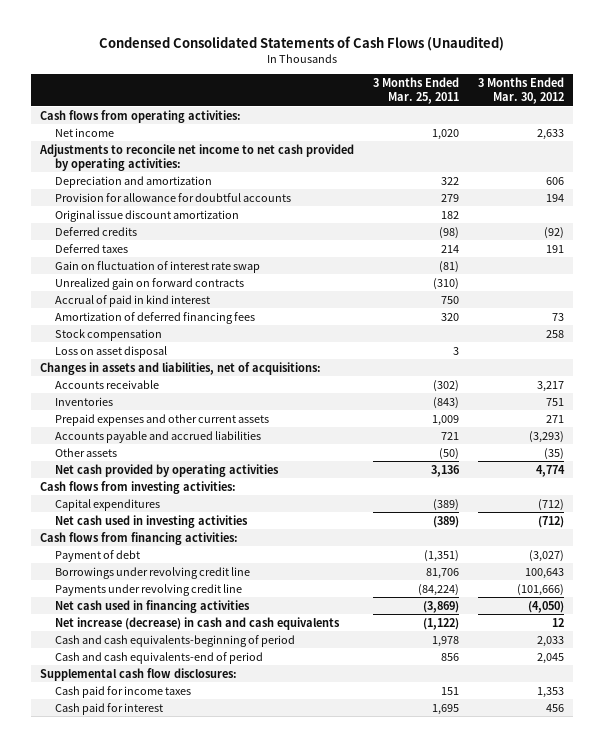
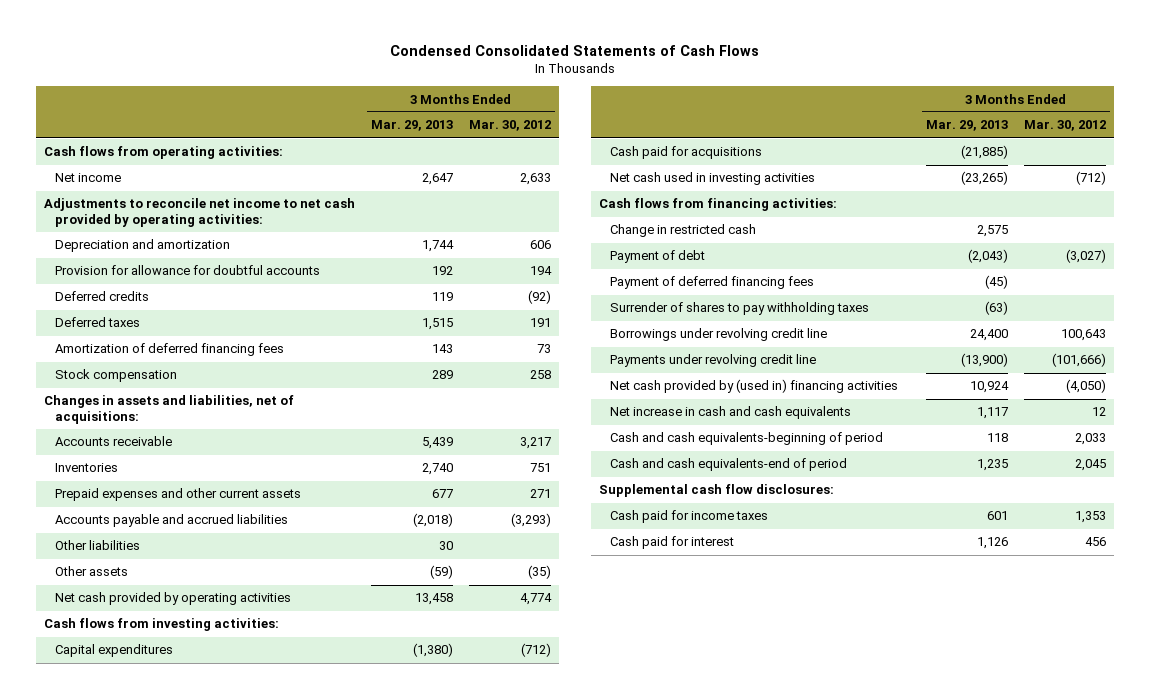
[98,36,504,52] Condensed Consolidated Statements of Cash Flows (Unaudited) -> [390,45,760,57] Condensed Consolidated Statements of Cash Flows
[372,77,459,105] 3 Months Ended Mar. 25, 2011 -> none
none -> [371,120,454,132] Mar. 29, 2013
[54,209,239,222] Original issue discount amortization -> none
[54,260,260,273] Gain on fluctuation of interest rate swap -> none
[54,277,244,290] Unrealized gain on forward contracts -> none
[54,294,210,307] Accrual of paid in kind interest -> none
[54,345,167,358] Loss on asset disposal -> none
none -> [54,540,140,551] Other liabilities
none -> [609,146,762,160] Cash paid for acquisitions
none -> [609,224,756,238] Change in restricted cash
none -> [609,276,814,290] Payment of deferred financing fees
none -> [609,302,869,316] Surrender of shares to pay withholding taxes
[54,599,250,613] Net cash used in financing activities -> [609,379,898,394] Net cash provided by (used in) financing activities
[54,616,340,630] Net increase (decrease) in cash and cash equivalents -> [609,406,851,420] Net increase in cash and cash equivalents

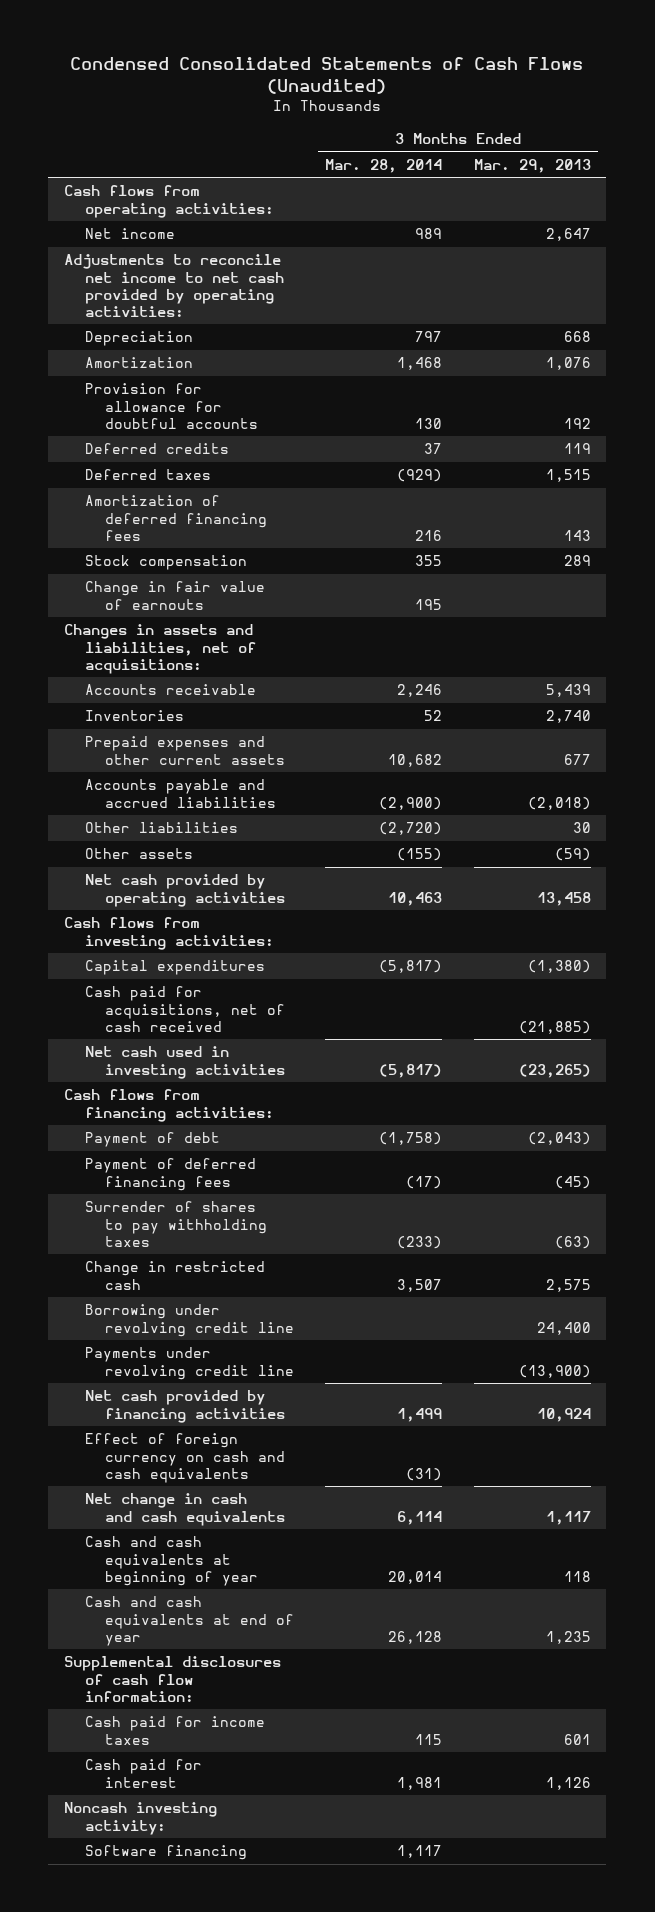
[390,45,760,57] Condensed Consolidated Statements of Cash Flows -> [70,57,584,95] Condensed Consolidated Statements of Cash Flows (Unaudited)
[469,120,552,132] Mar. 30, 2012 -> none
none -> [325,158,443,173] Mar. 28, 2014
[54,239,230,253] Depreciation and amortization -> none
none -> [84,331,193,347] Depreciation
none -> [84,357,193,369] Amortization
none -> [84,581,265,610] Change in fair value of earnouts
[609,146,762,160] Cash paid for acquisitions -> [84,986,286,1032] Cash paid for acquisitions, net of cash received
[609,224,756,238] Change in restricted cash -> [84,1261,265,1290] Change in restricted cash
[609,328,827,342] Borrowings under revolving credit line -> [84,1304,295,1337] Borrowing under revolving credit line
[609,379,898,394] Net cash provided by (used in) financing activities -> [84,1390,286,1423] Net cash provided by financing activities
none -> [84,1433,286,1483] Effect of foreign currency on cash and cash equivalents
[609,406,851,420] Net increase in cash and cash equivalents -> [84,1493,286,1526] Net change in cash and cash equivalents
[609,432,883,446] Cash and cash equivalents-beginning of period -> [84,1536,259,1586] Cash and cash equivalents at beginning of year
[609,458,847,472] Cash and cash equivalents-end of period -> [84,1596,295,1646] Cash and cash equivalents at end of year
[599,484,835,498] Supplemental cash flow disclosures: -> [63,1656,281,1702] Supplemental disclosures of cash flow information:
none -> [63,1802,217,1835] Noncash investing activity:
none -> [84,1845,247,1861] Software financing

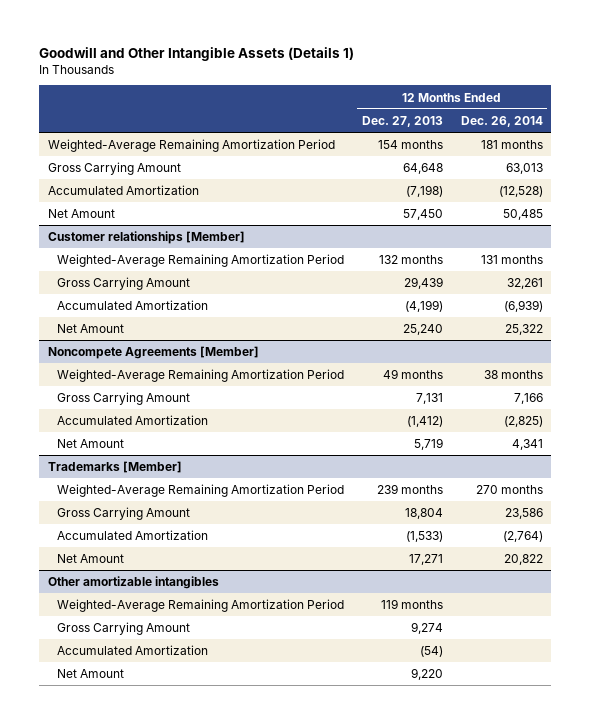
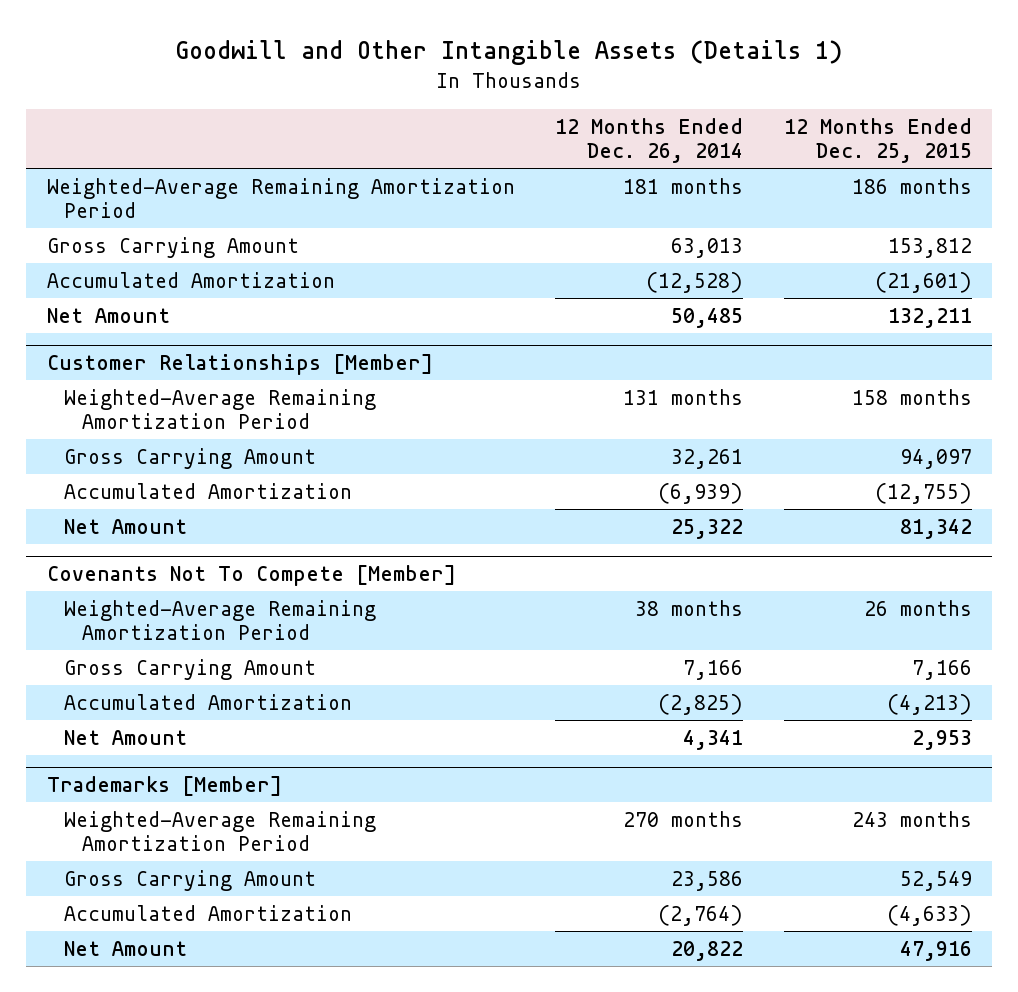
[361,115,443,127] Dec. 27, 2013 -> none
none -> [783,117,972,164] 12 Months Ended Dec. 25, 2015
[48,231,246,245] Customer relationships [Member] -> [46,353,433,375] Customer Relationships [Member]
[48,346,260,360] Noncompete Agreements [Member] -> [46,564,456,586] Covenants Not To Compete [Member]
[48,576,220,590] Other amortizable intangibles -> none
[57,599,345,613] Weighted-Average Remaining Amortization Period -> none
[57,622,191,636] Gross Carrying Amount -> none
[57,645,209,656] Accumulated Amortization -> none
[57,669,125,679] Net Amount -> none

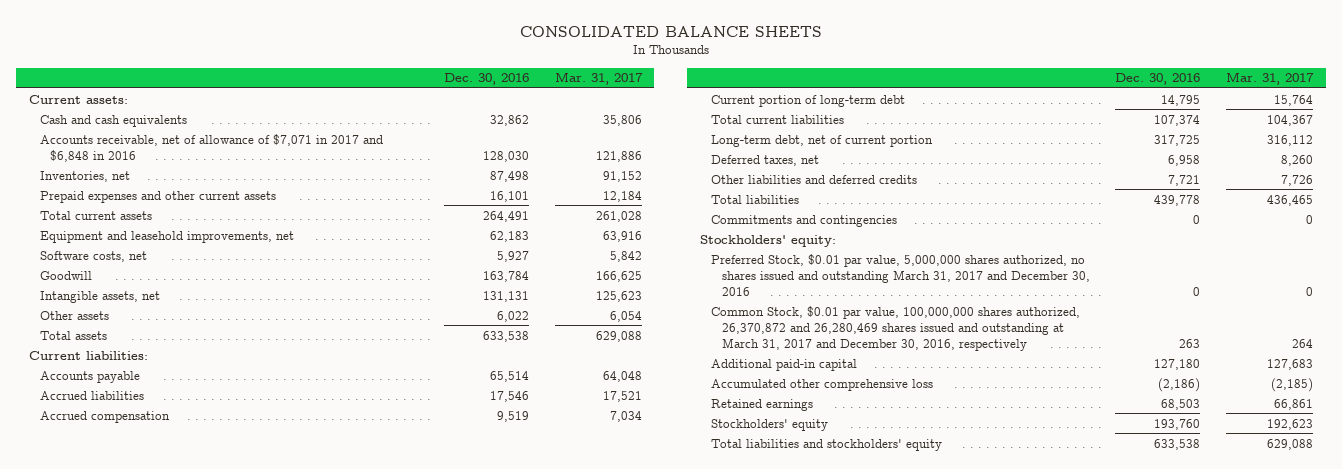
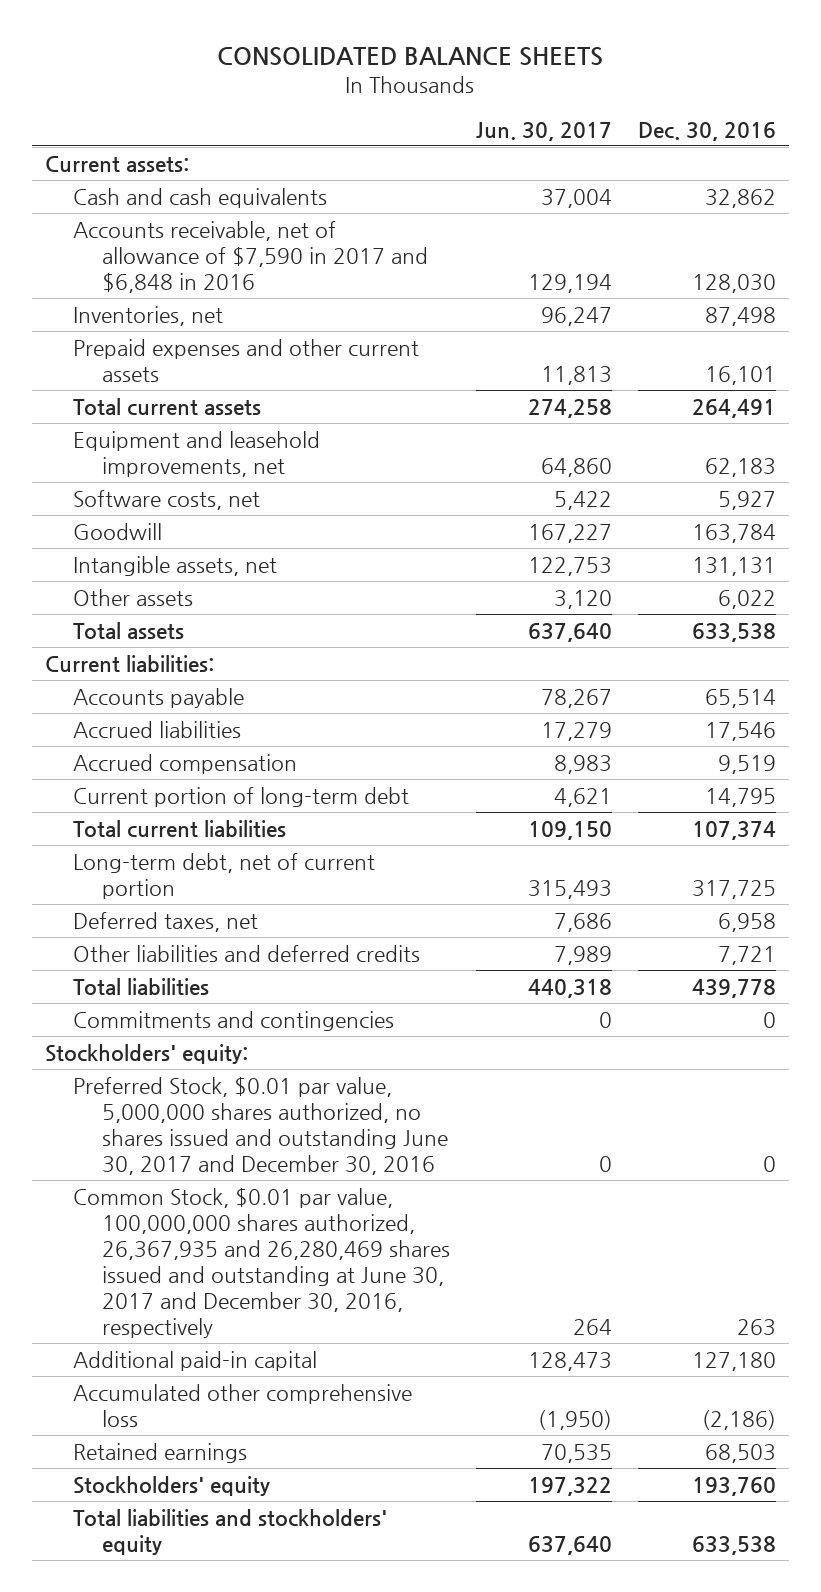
[554,72,643,86] Mar. 31, 2017 -> none
none -> [475,121,612,141] Jun. 30, 2017
[39,133,383,162] Accounts receivable, net of allowance of $7,071 in 2017 and $6,848 in 2016 -> [73,220,428,293] Accounts receivable, net of allowance of $7,590 in 2017 and $6,848 in 2016
[710,253,1090,296] Preferred Stock, $0.01 par value, 5,000,000 shares authorized, no shares issued and outstanding March 31, 2017 and December 30, 2016 -> [73,1076,448,1175] Preferred Stock, $0.01 par value, 5,000,000 shares authorized, no shares issued and outstanding June 30, 2017 and December 30, 2016
[710,305,1080,351] Common Stock, $0.01 par value, 100,000,000 shares authorized, 26,370,872 and 26,280,469 shares issued and outstanding at March 31, 2017 and December 30, 2016, respectively -> [73,1187,450,1338] Common Stock, $0.01 par value, 100,000,000 shares authorized, 26,367,935 and 26,280,469 shares issued and outstanding at June 30, 2017 and December 30, 2016, respectively

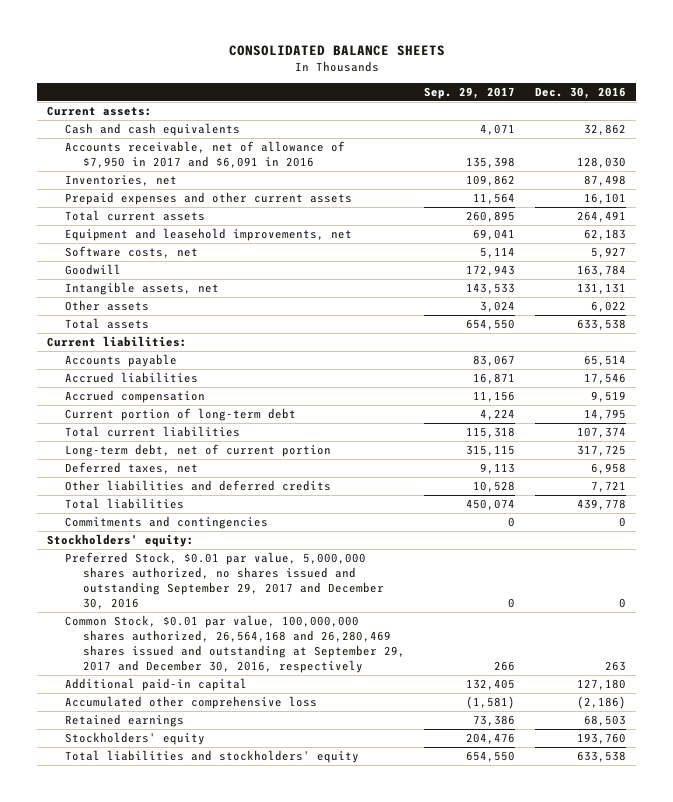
[475,121,612,141] Jun. 30, 2017 -> none
none -> [424,86,516,99] Sep. 29, 2017
[73,220,428,293] Accounts receivable, net of allowance of $7,590 in 2017 and $6,848 in 2016 -> [64,141,345,169] Accounts receivable, net of allowance of $7,950 in 2017 and $6,091 in 2016
[73,1076,448,1175] Preferred Stock, $0.01 par value, 5,000,000 shares authorized, no shares issued and outstanding June 30, 2017 and December 30, 2016 -> [64,552,384,609] Preferred Stock, $0.01 par value, 5,000,000 shares authorized, no shares issued and outstanding September 29, 2017 and December 30, 2016
[73,1187,450,1338] Common Stock, $0.01 par value, 100,000,000 shares authorized, 26,367,935 and 26,280,469 shares issued and outstanding at June 30, 2017 and December 30, 2016, respectively -> [64,615,405,673] Common Stock, $0.01 par value, 100,000,000 shares authorized, 26,564,168 and 26,280,469 shares issued and outstanding at September 29, 2017 and December 30, 2016, respectively

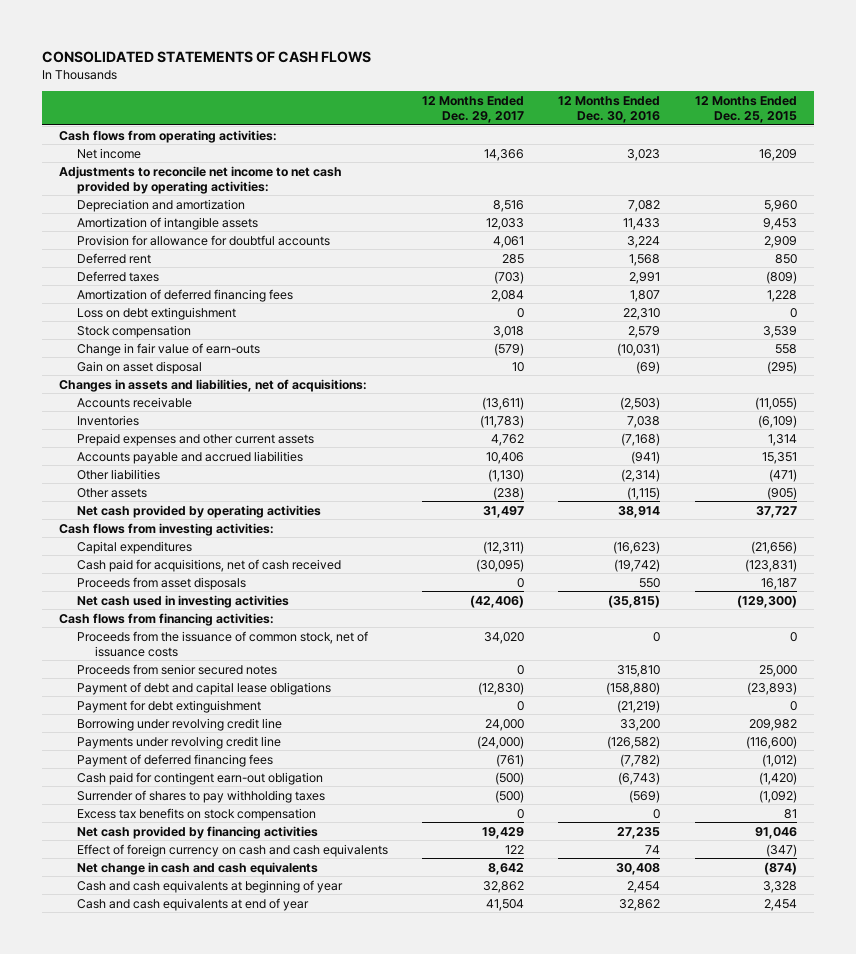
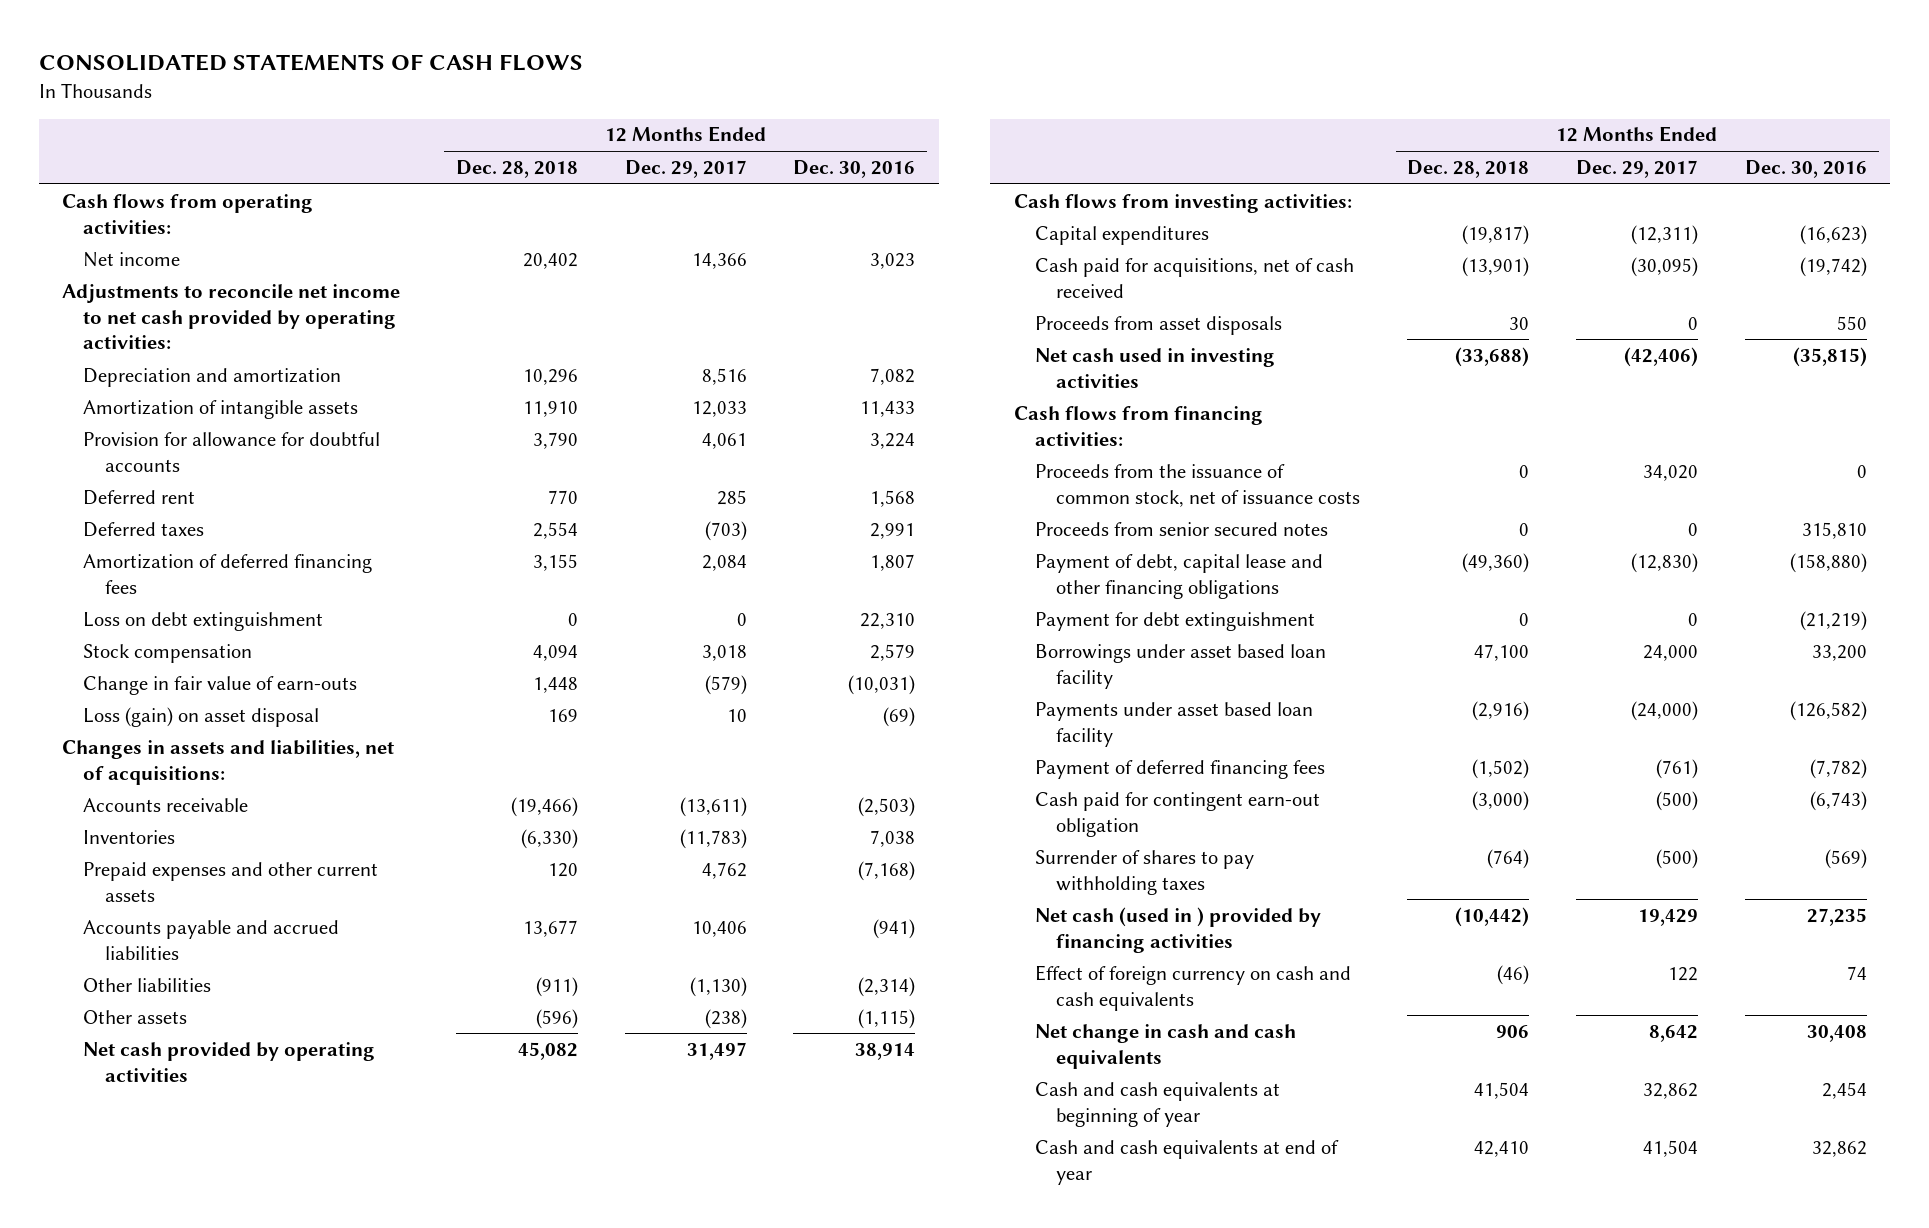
[694,95,797,123] 12 Months Ended Dec. 25, 2015 -> none
none -> [455,159,578,178] Dec. 28, 2018
[76,360,202,374] Gain on asset disposal -> [83,706,320,727] Loss (gain) on asset disposal
[76,681,331,695] Payment of debt and capital lease obligations -> [1034,553,1323,599] Payment of debt, capital lease and other financing obligations
[76,717,282,731] Borrowing under revolving credit line -> [1034,643,1326,689] Borrowings under asset based loan facility
[76,735,281,749] Payments under revolving credit line -> [1034,701,1313,747] Payments under asset based loan facility
[76,807,316,821] Excess tax benefits on stock compensation -> none
[76,825,318,839] Net cash provided by financing activities -> [1034,906,1321,953] Net cash (used in ) provided by financing activities

